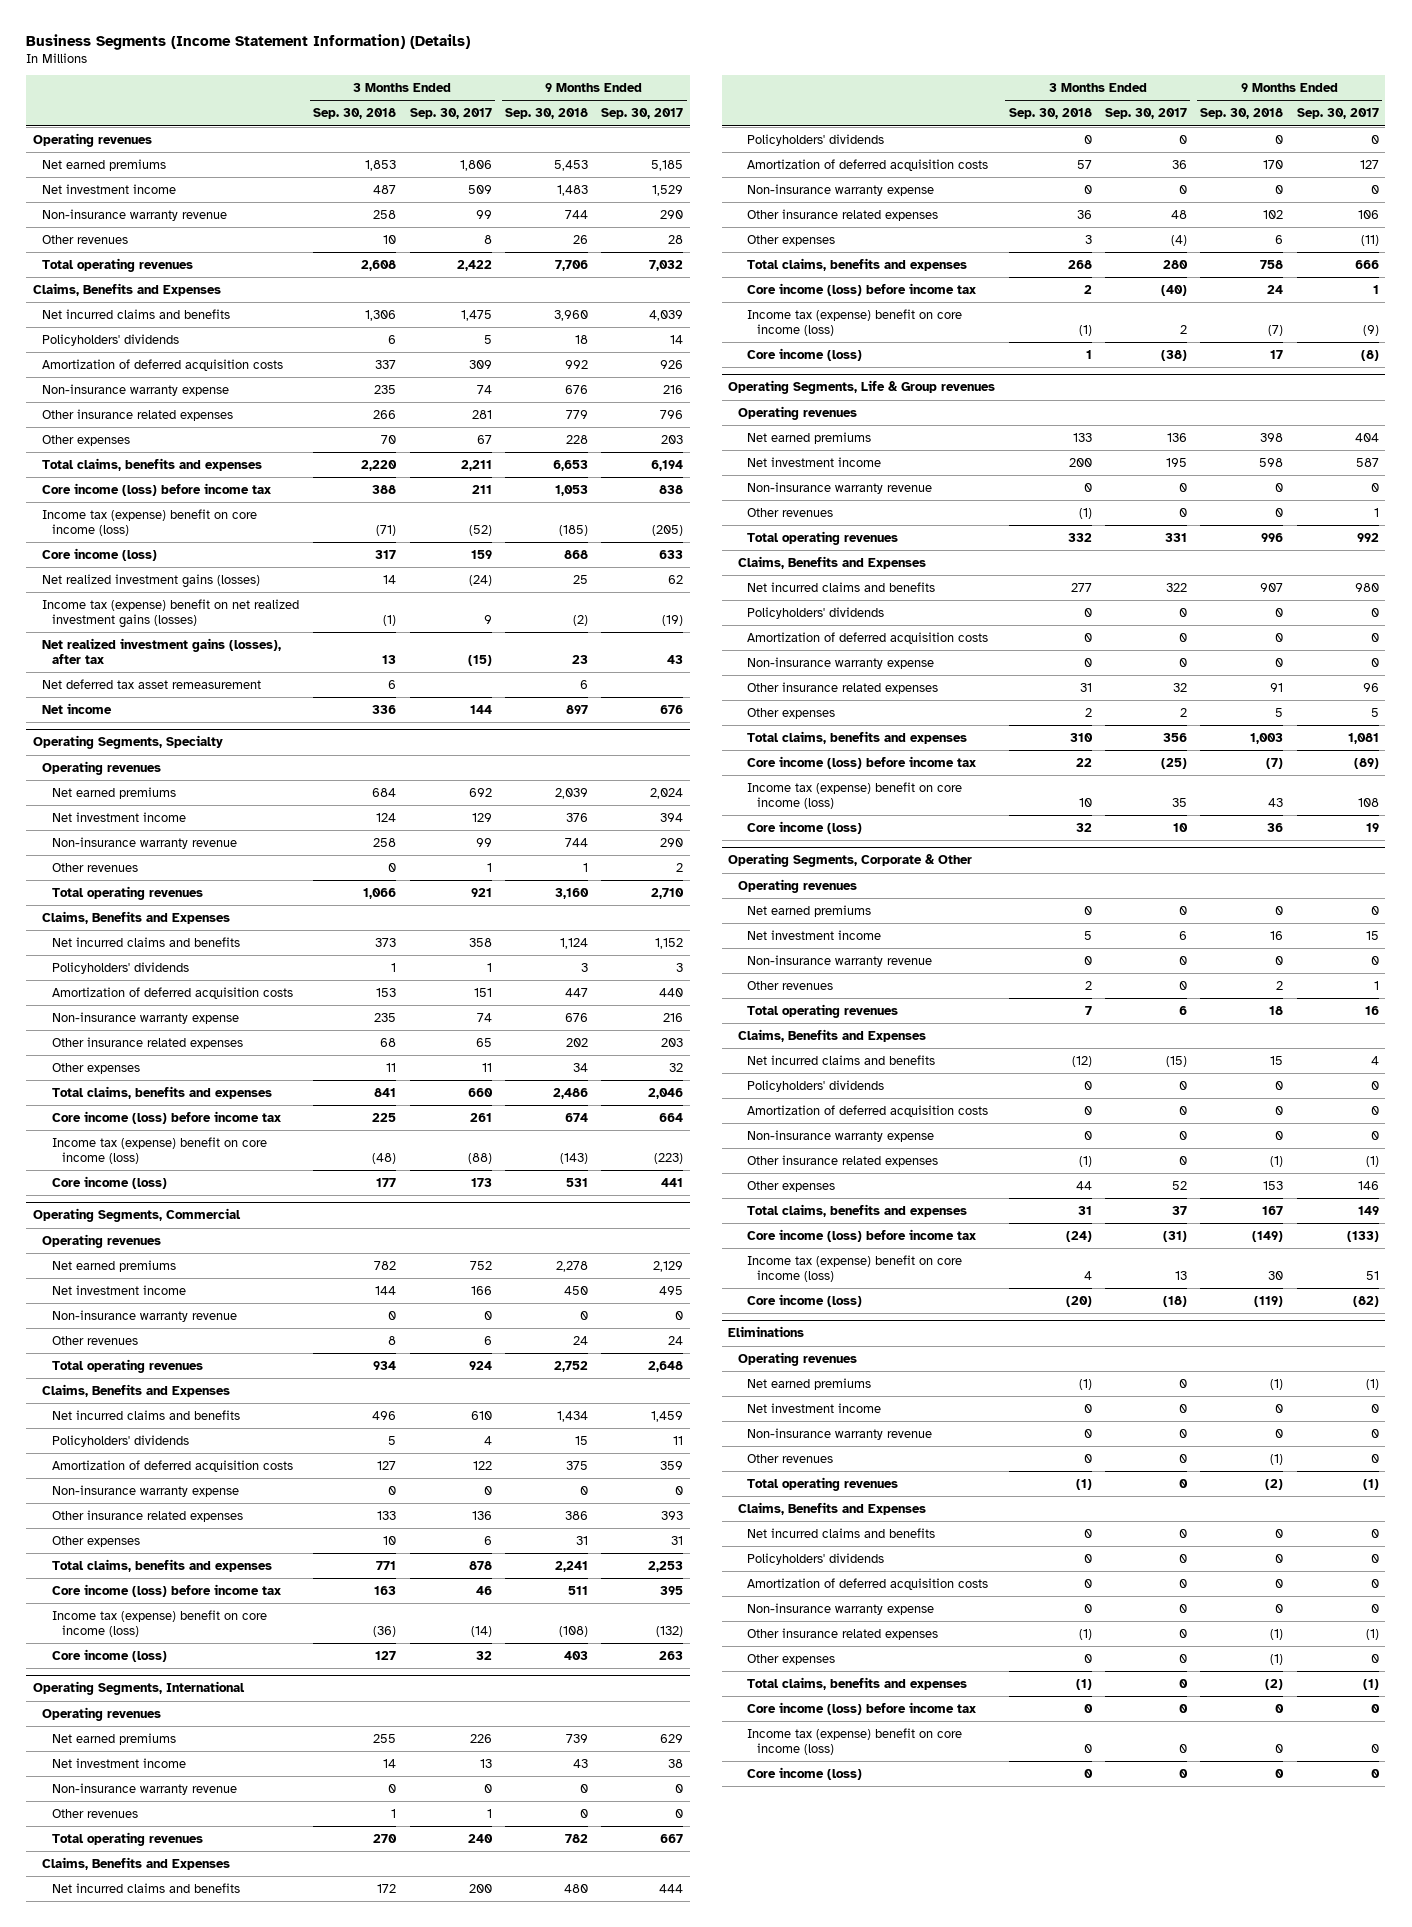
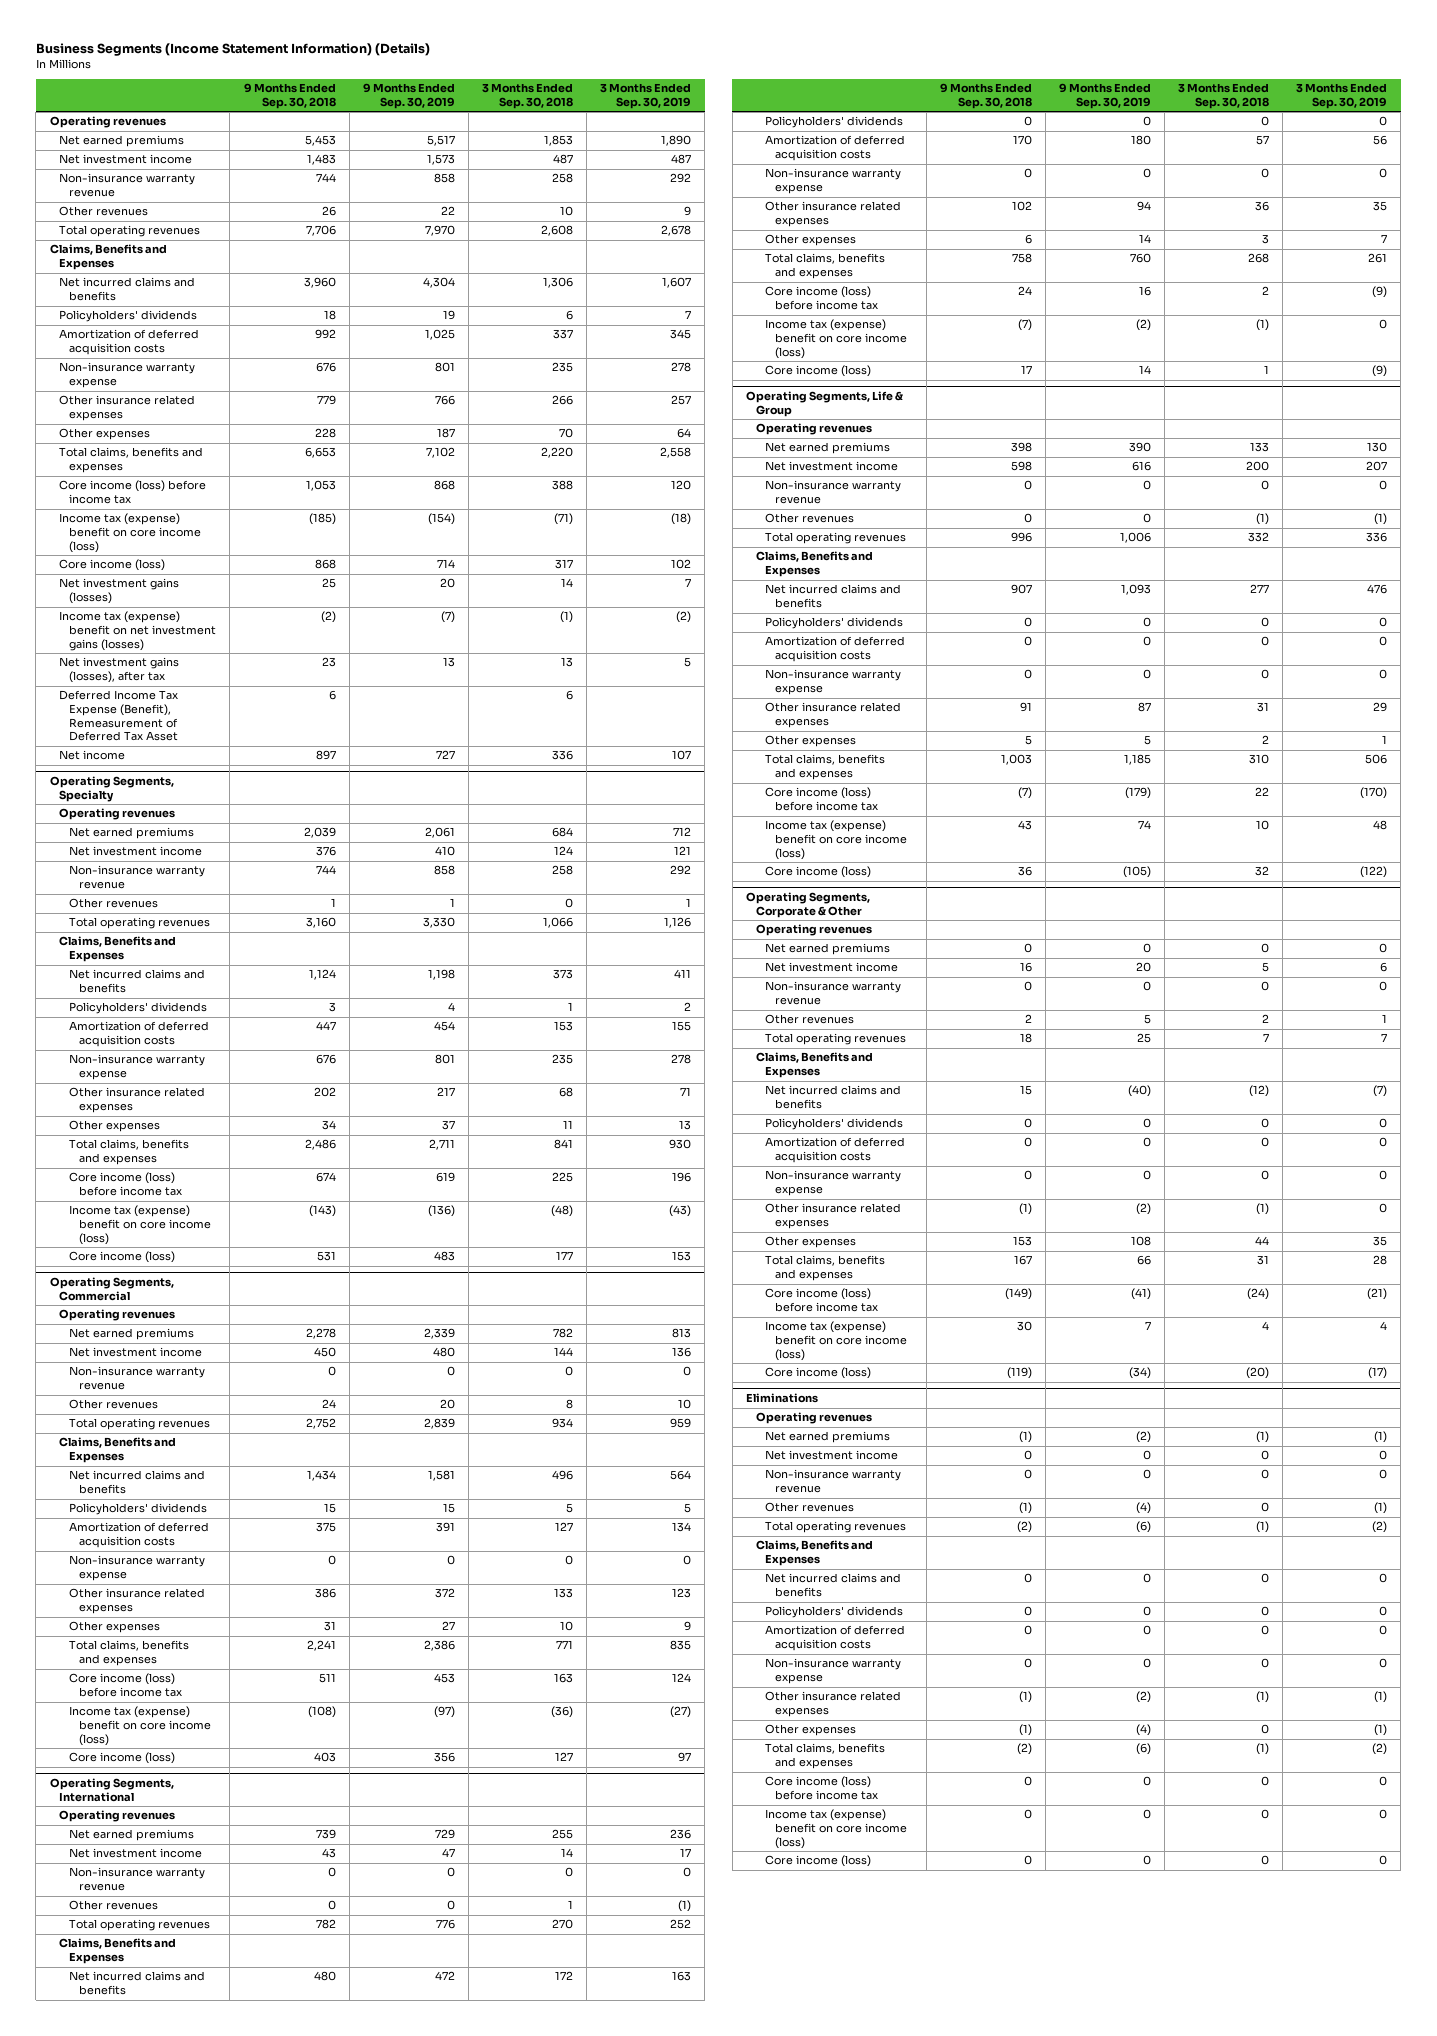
[409,108,492,120] Sep. 30, 2017 -> none
[601,108,684,120] Sep. 30, 2017 -> none
none -> [362,83,455,109] 9 Months Ended Sep. 30, 2019
none -> [600,83,692,109] 3 Months Ended Sep. 30, 2019
[42,573,261,588] Net realized investment gains (losses) -> [59,578,180,605] Net investment gains (losses)
[42,598,300,629] Income tax (expense) benefit on net realized investment gains (losses) -> [59,611,217,651] Income tax (expense) benefit on net investment gains (losses)
[42,637,282,665] Net realized investment gains (losses), after tax -> [59,657,180,684] Net investment gains (losses), after tax
[42,678,262,689] Net deferred tax asset remeasurement -> [59,690,179,742] Deferred Income Tax Expense (Benefit), Remeasurement of Deferred Tax Asset
[728,380,996,395] Operating Segments, Life & Group revenues -> [745,391,903,417] Operating Segments, Life & Group

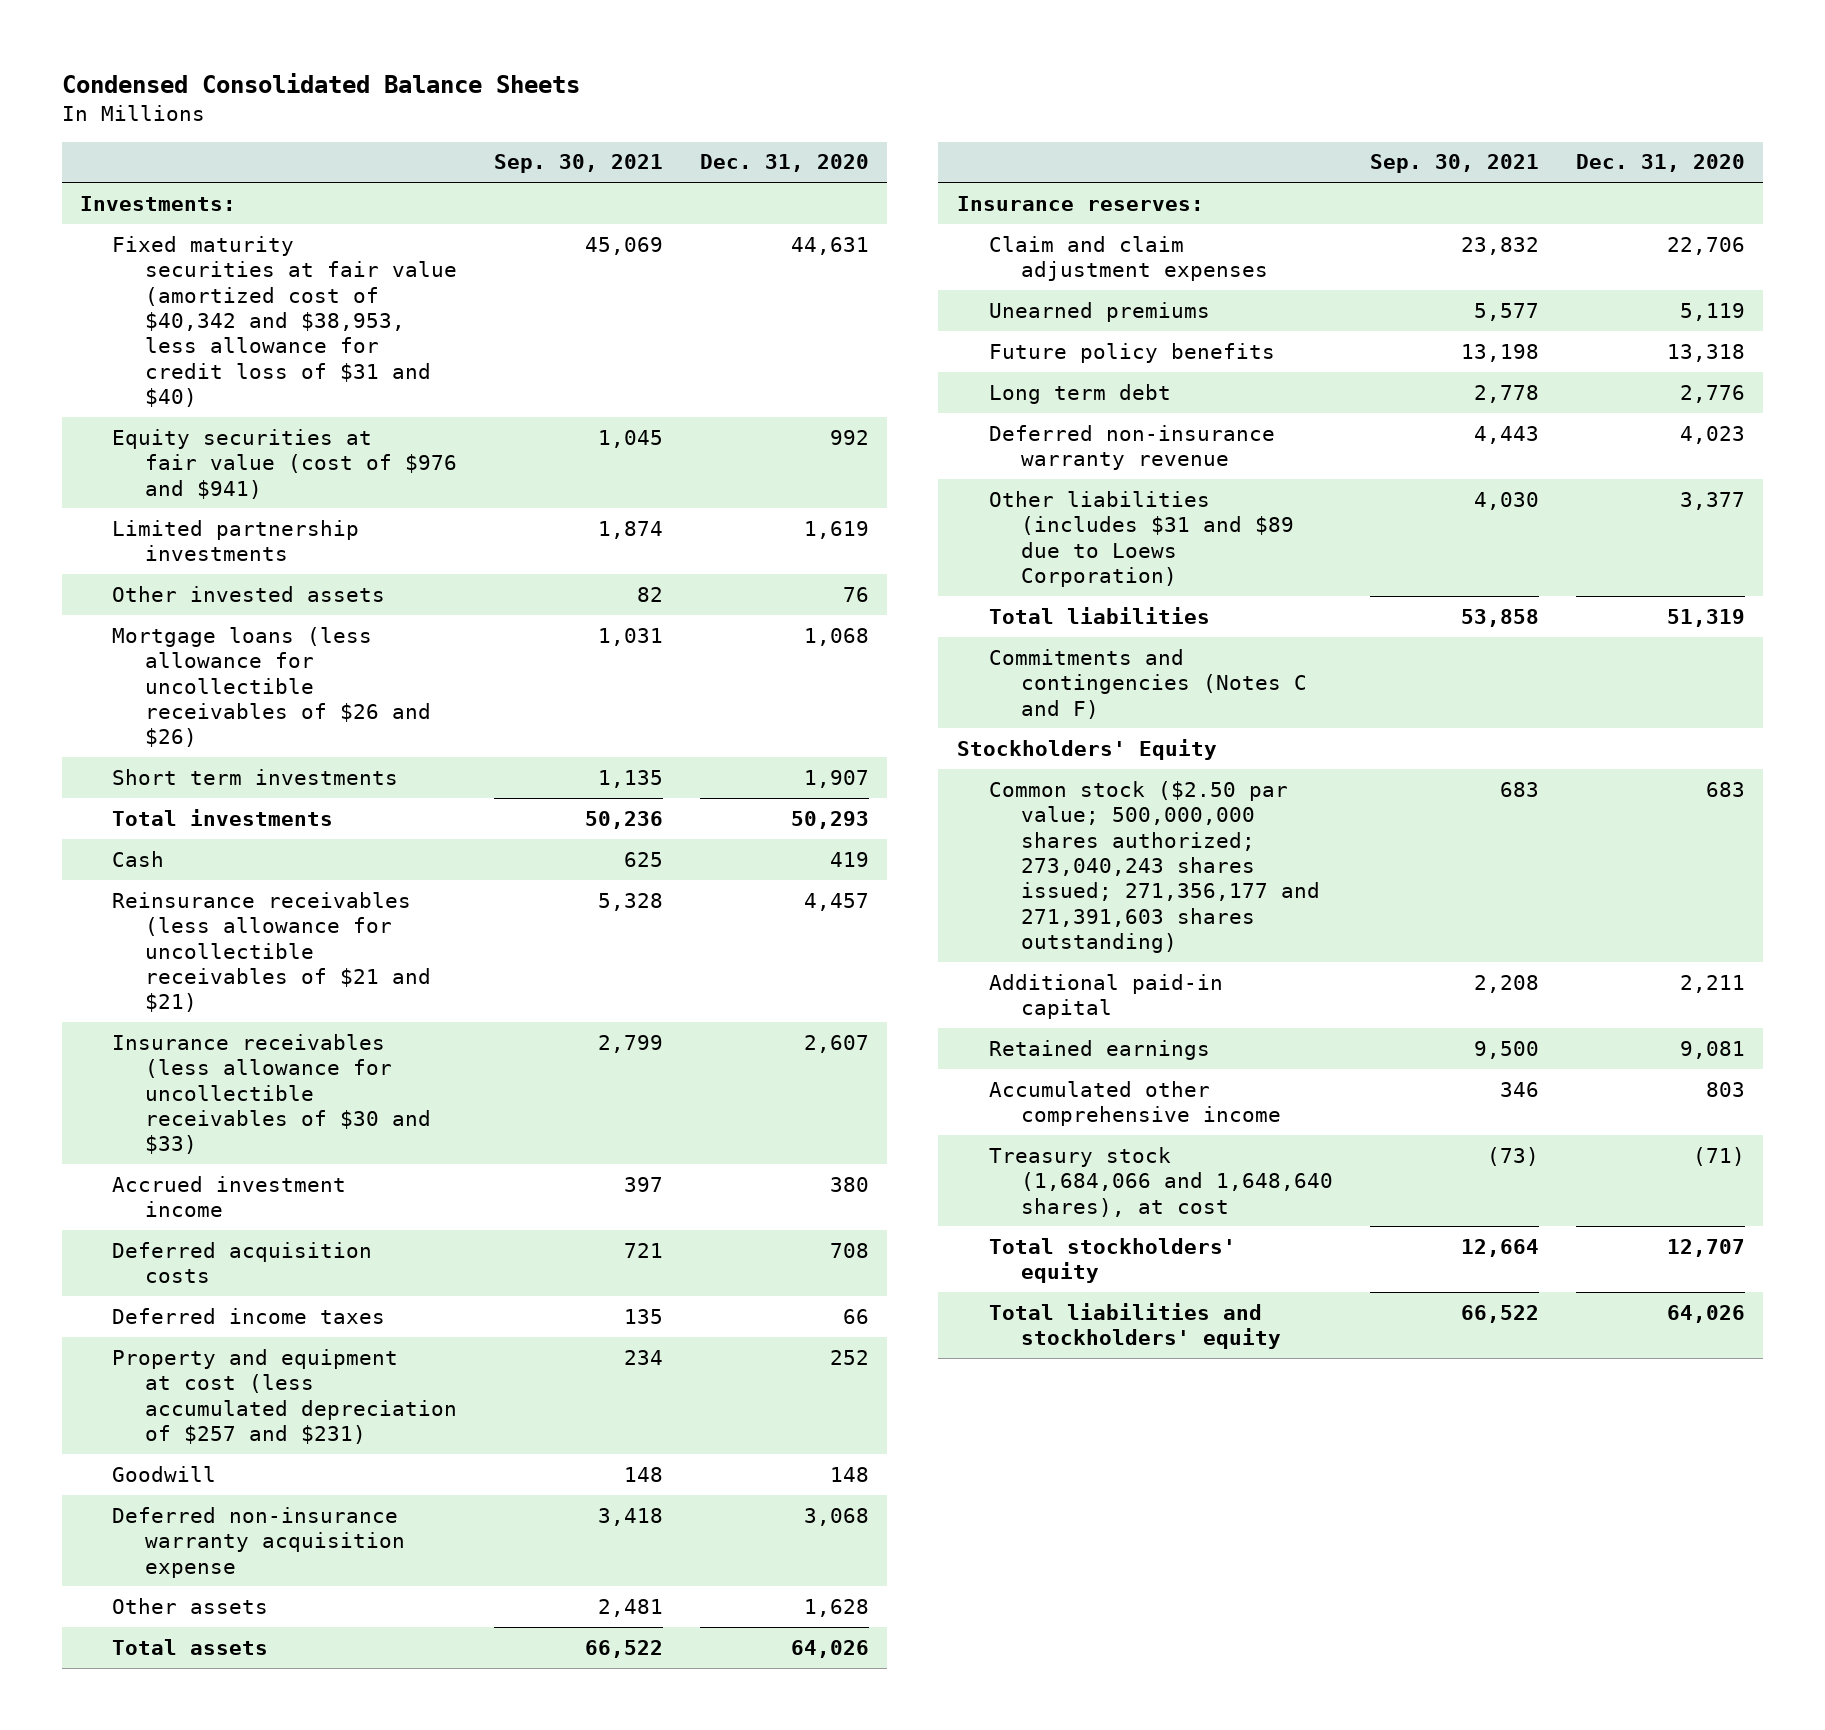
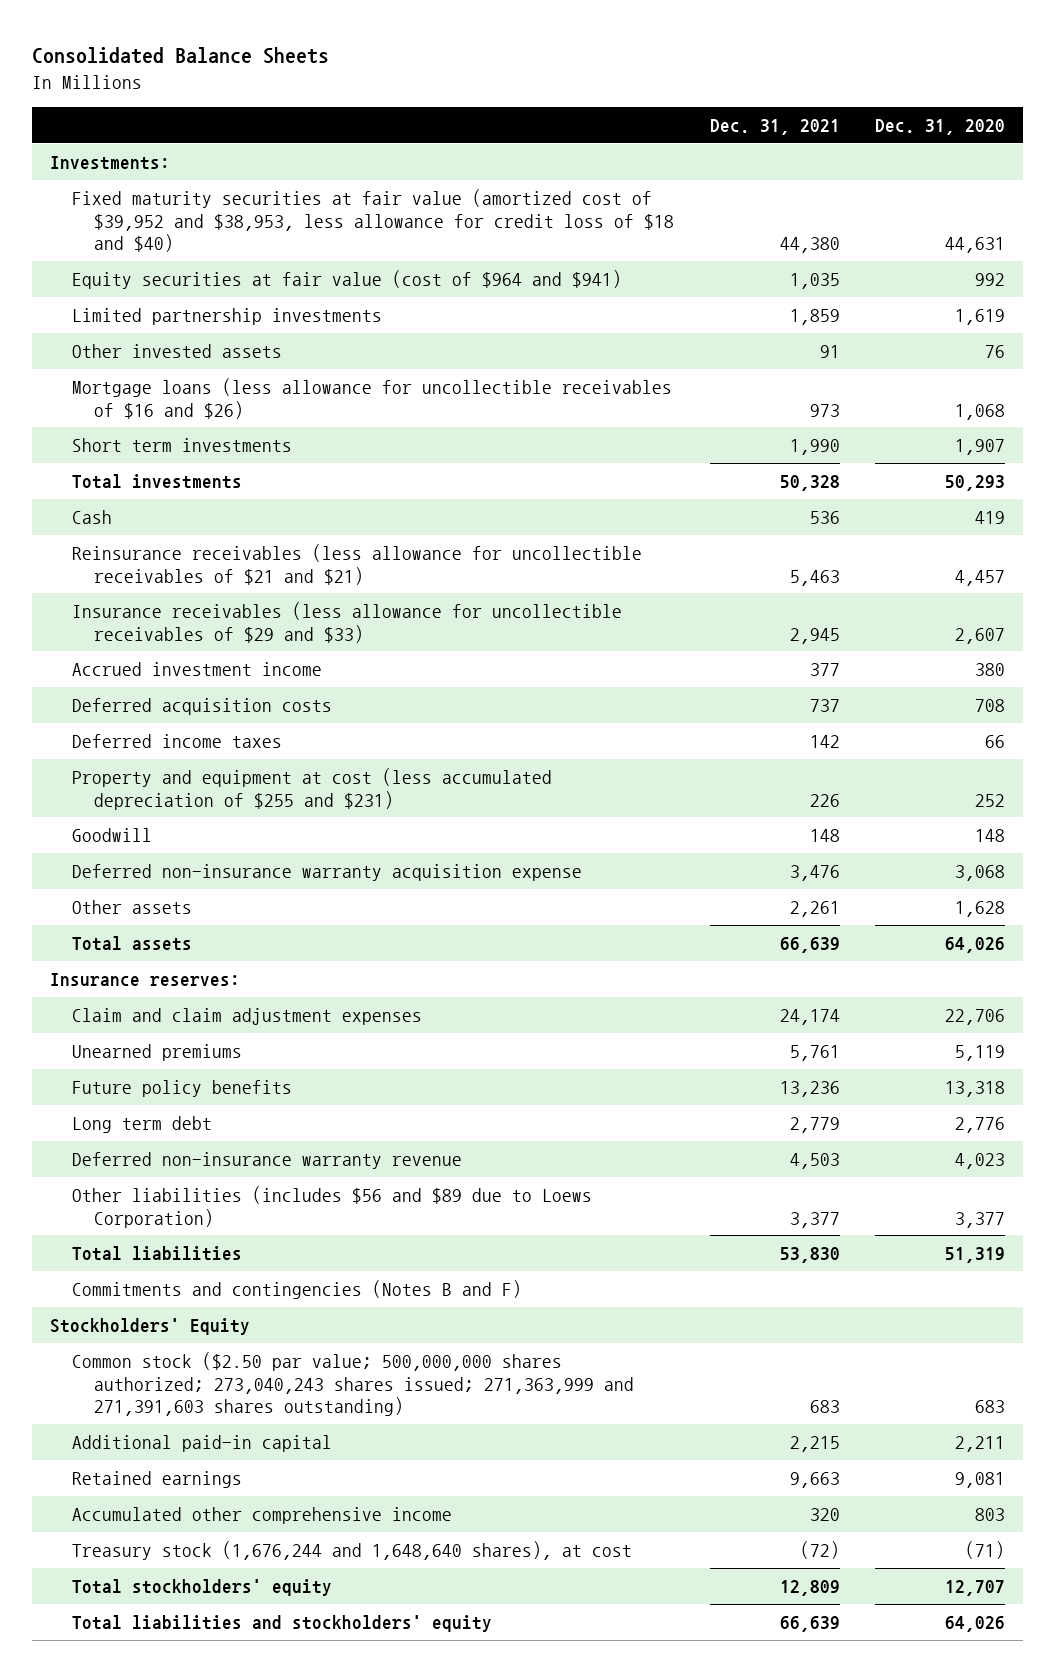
[61,73,580,94] Condensed Consolidated Balance Sheets -> [32,46,330,64] Consolidated Balance Sheets
[493,154,663,174] Sep. 30, 2021 -> none
none -> [709,118,840,135] Dec. 31, 2021
[112,235,457,407] Fixed maturity securities at fair value (amortized cost of $40,342 and $38,953, less allowance for credit loss of $31 and $40) -> [72,188,675,253] Fixed maturity securities at fair value (amortized cost of $39,952 and $38,953, less allowance for credit loss of $18 and $40)
[112,428,457,499] Equity securities at fair value (cost of $976 and $941) -> [72,269,623,289] Equity securities at fair value (cost of $964 and $941)
[112,626,431,748] Mortgage loans (less allowance for uncollectible receivables of $26 and $26) -> [72,377,673,419] Mortgage loans (less allowance for uncollectible receivables of $16 and $26)
[112,1033,431,1155] Insurance receivables (less allowance for uncollectible receivables of $30 and $33) -> [72,601,623,643] Insurance receivables (less allowance for uncollectible receivables of $29 and $33)
[112,1348,457,1444] Property and equipment at cost (less accumulated depreciation of $257 and $231) -> [72,767,553,810] Property and equipment at cost (less accumulated depreciation of $255 and $231)
[988,490,1295,587] Other liabilities (includes $31 and $89 due to Loews Corporation) -> [72,1185,593,1228] Other liabilities (includes $56 and $89 due to Loews Corporation)
[988,648,1308,719] Commitments and contingencies (Notes C and F) -> [72,1279,523,1299] Commitments and contingencies (Notes B and F)
[988,780,1321,953] Common stock ($2.50 par value; 500,000,000 shares authorized; 273,040,243 shares issued; 271,356,177 and 271,391,603 shares outstanding) -> [72,1351,635,1417] Common stock ($2.50 par value; 500,000,000 shares authorized; 273,040,243 shares issued; 271,363,999 and 271,391,603 shares outstanding)
[988,1146,1334,1217] Treasury stock (1,684,066 and 1,648,640 shares), at cost -> [72,1540,633,1560] Treasury stock (1,676,244 and 1,648,640 shares), at cost

